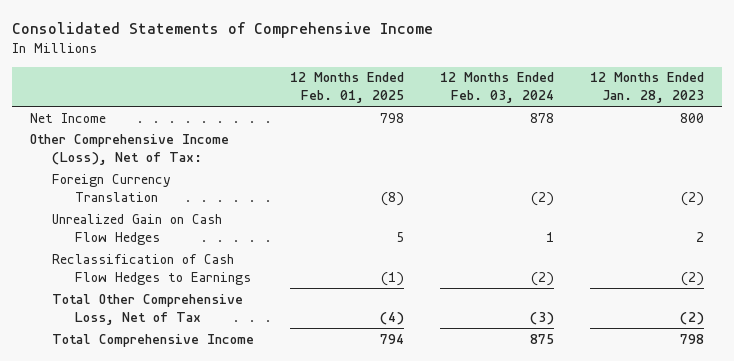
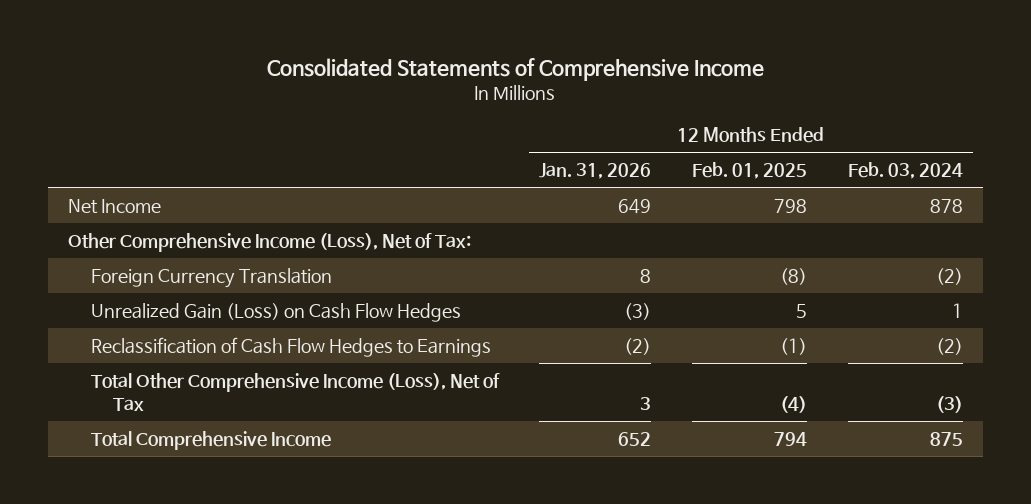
[589,72,704,104] 12 Months Ended Jan. 28, 2023 -> none
none -> [539,163,652,180] Jan. 31, 2026
[52,213,223,245] Unrealized Gain on Cash Flow Hedges -> [90,302,461,322] Unrealized Gain (Loss) on Cash Flow Hedges
[52,293,244,325] Total Other Comprehensive Loss, Net of Tax -> [90,372,500,411] Total Other Comprehensive Income (Loss), Net of Tax

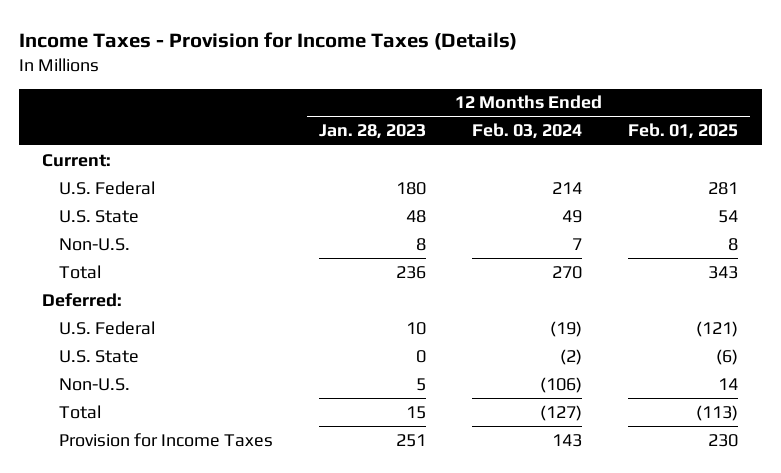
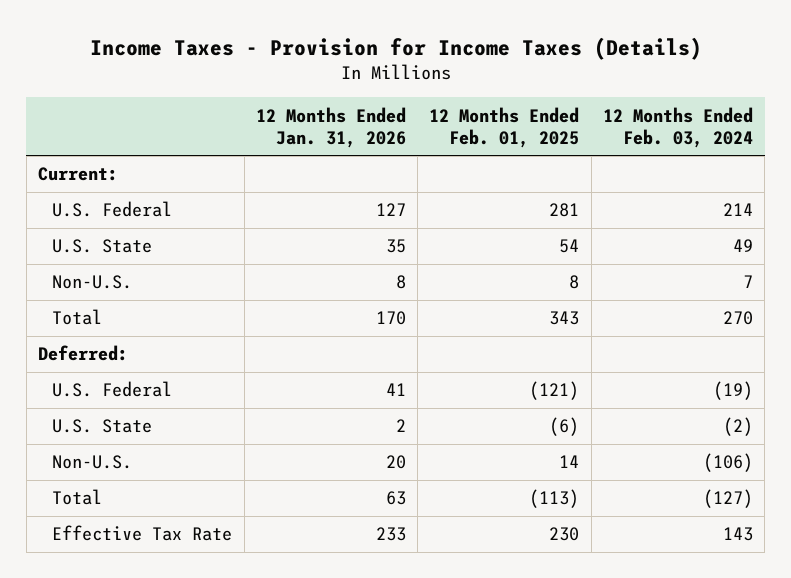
[318,124,426,140] Jan. 28, 2023 -> none
none -> [255,106,406,148] 12 Months Ended Jan. 31, 2026
[58,432,273,447] Provision for Income Taxes -> [52,525,233,542] Effective Tax Rate

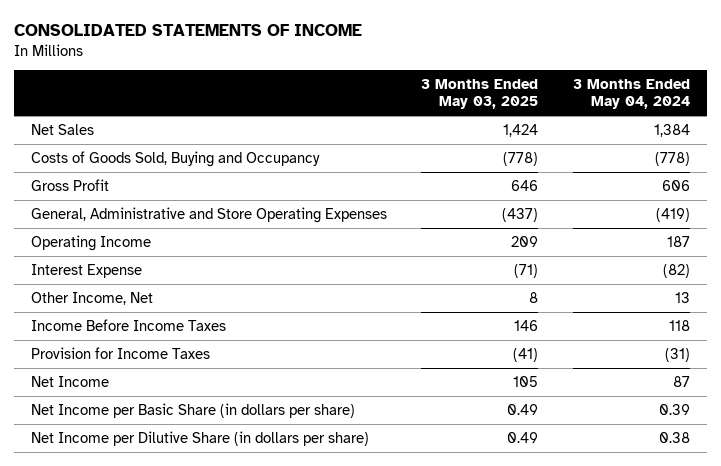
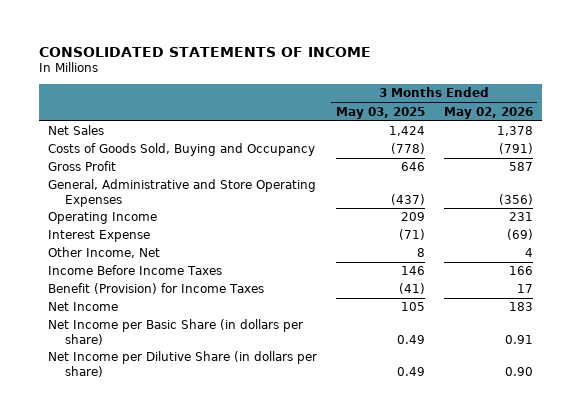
[573,78,691,110] 3 Months Ended May 04, 2024 -> none
none -> [443,106,533,119] May 02, 2026
[30,346,210,359] Provision for Income Taxes -> [48,283,265,295] Benefit (Provision) for Income Taxes

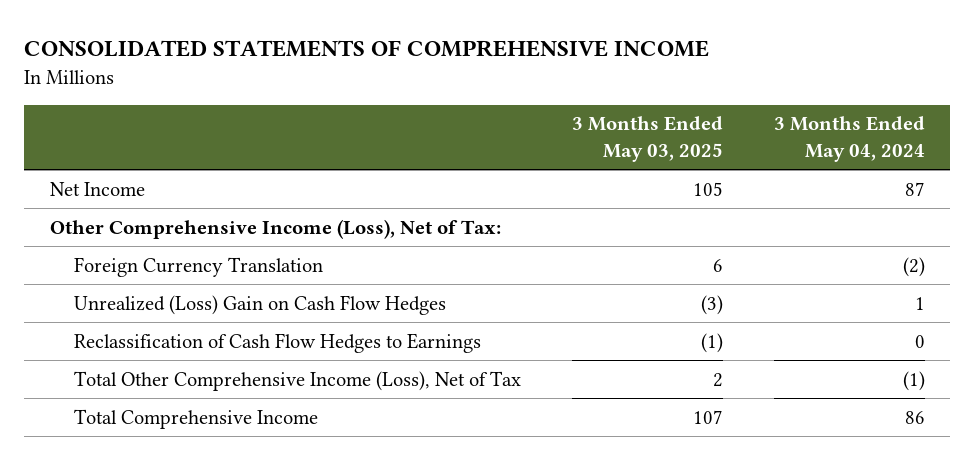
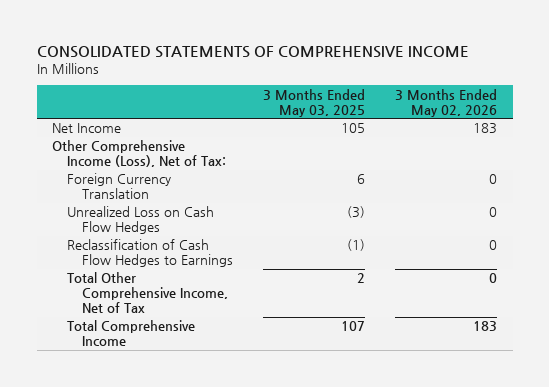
[773,116,925,162] 3 Months Ended May 04, 2024 -> none
none -> [395,88,498,117] 3 Months Ended May 02, 2026
[74,294,447,315] Unrealized (Loss) Gain on Cash Flow Hedges -> [66,206,214,235] Unrealized Loss on Cash Flow Hedges
[74,370,522,391] Total Other Comprehensive Income (Loss), Net of Tax -> [66,272,228,314] Total Other Comprehensive Income, Net of Tax

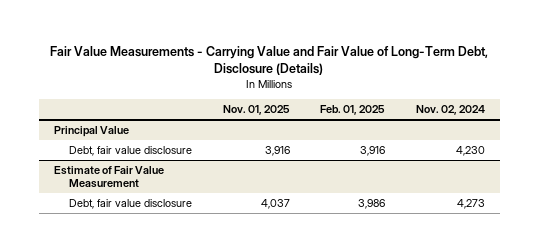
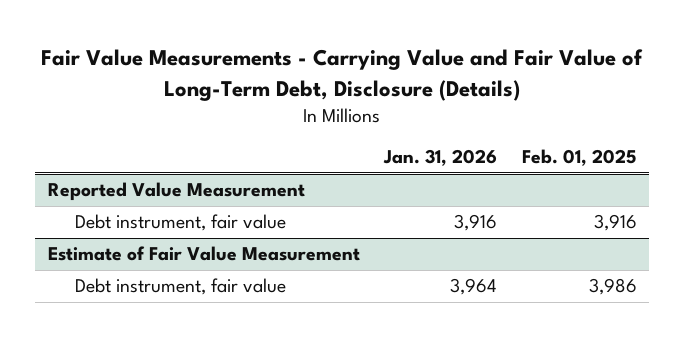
[222,105,290,116] Nov. 01, 2025 -> none
[415,105,485,116] Nov. 02, 2024 -> none
none -> [383,149,498,167] Jan. 31, 2026
[53,126,129,138] Principal Value -> [47,182,305,202] Reported Value Measurement
[69,146,193,157] Debt, fair value disclosure -> [75,214,287,232] Debt instrument, fair value
[69,199,193,210] Debt, fair value disclosure -> [75,278,287,296] Debt instrument, fair value

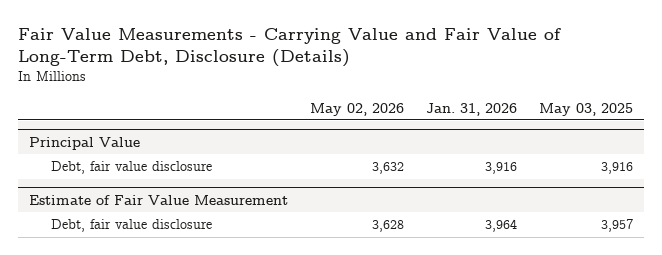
[521,149,637,167] Feb. 01, 2025 -> none
none -> [309,102,404,116] May 02, 2026
none -> [538,102,633,116] May 03, 2025
[47,182,305,202] Reported Value Measurement -> [28,136,140,150] Principal Value
[75,214,287,232] Debt instrument, fair value -> [51,161,213,175] Debt, fair value disclosure
[75,278,287,296] Debt instrument, fair value -> [51,219,213,233] Debt, fair value disclosure

